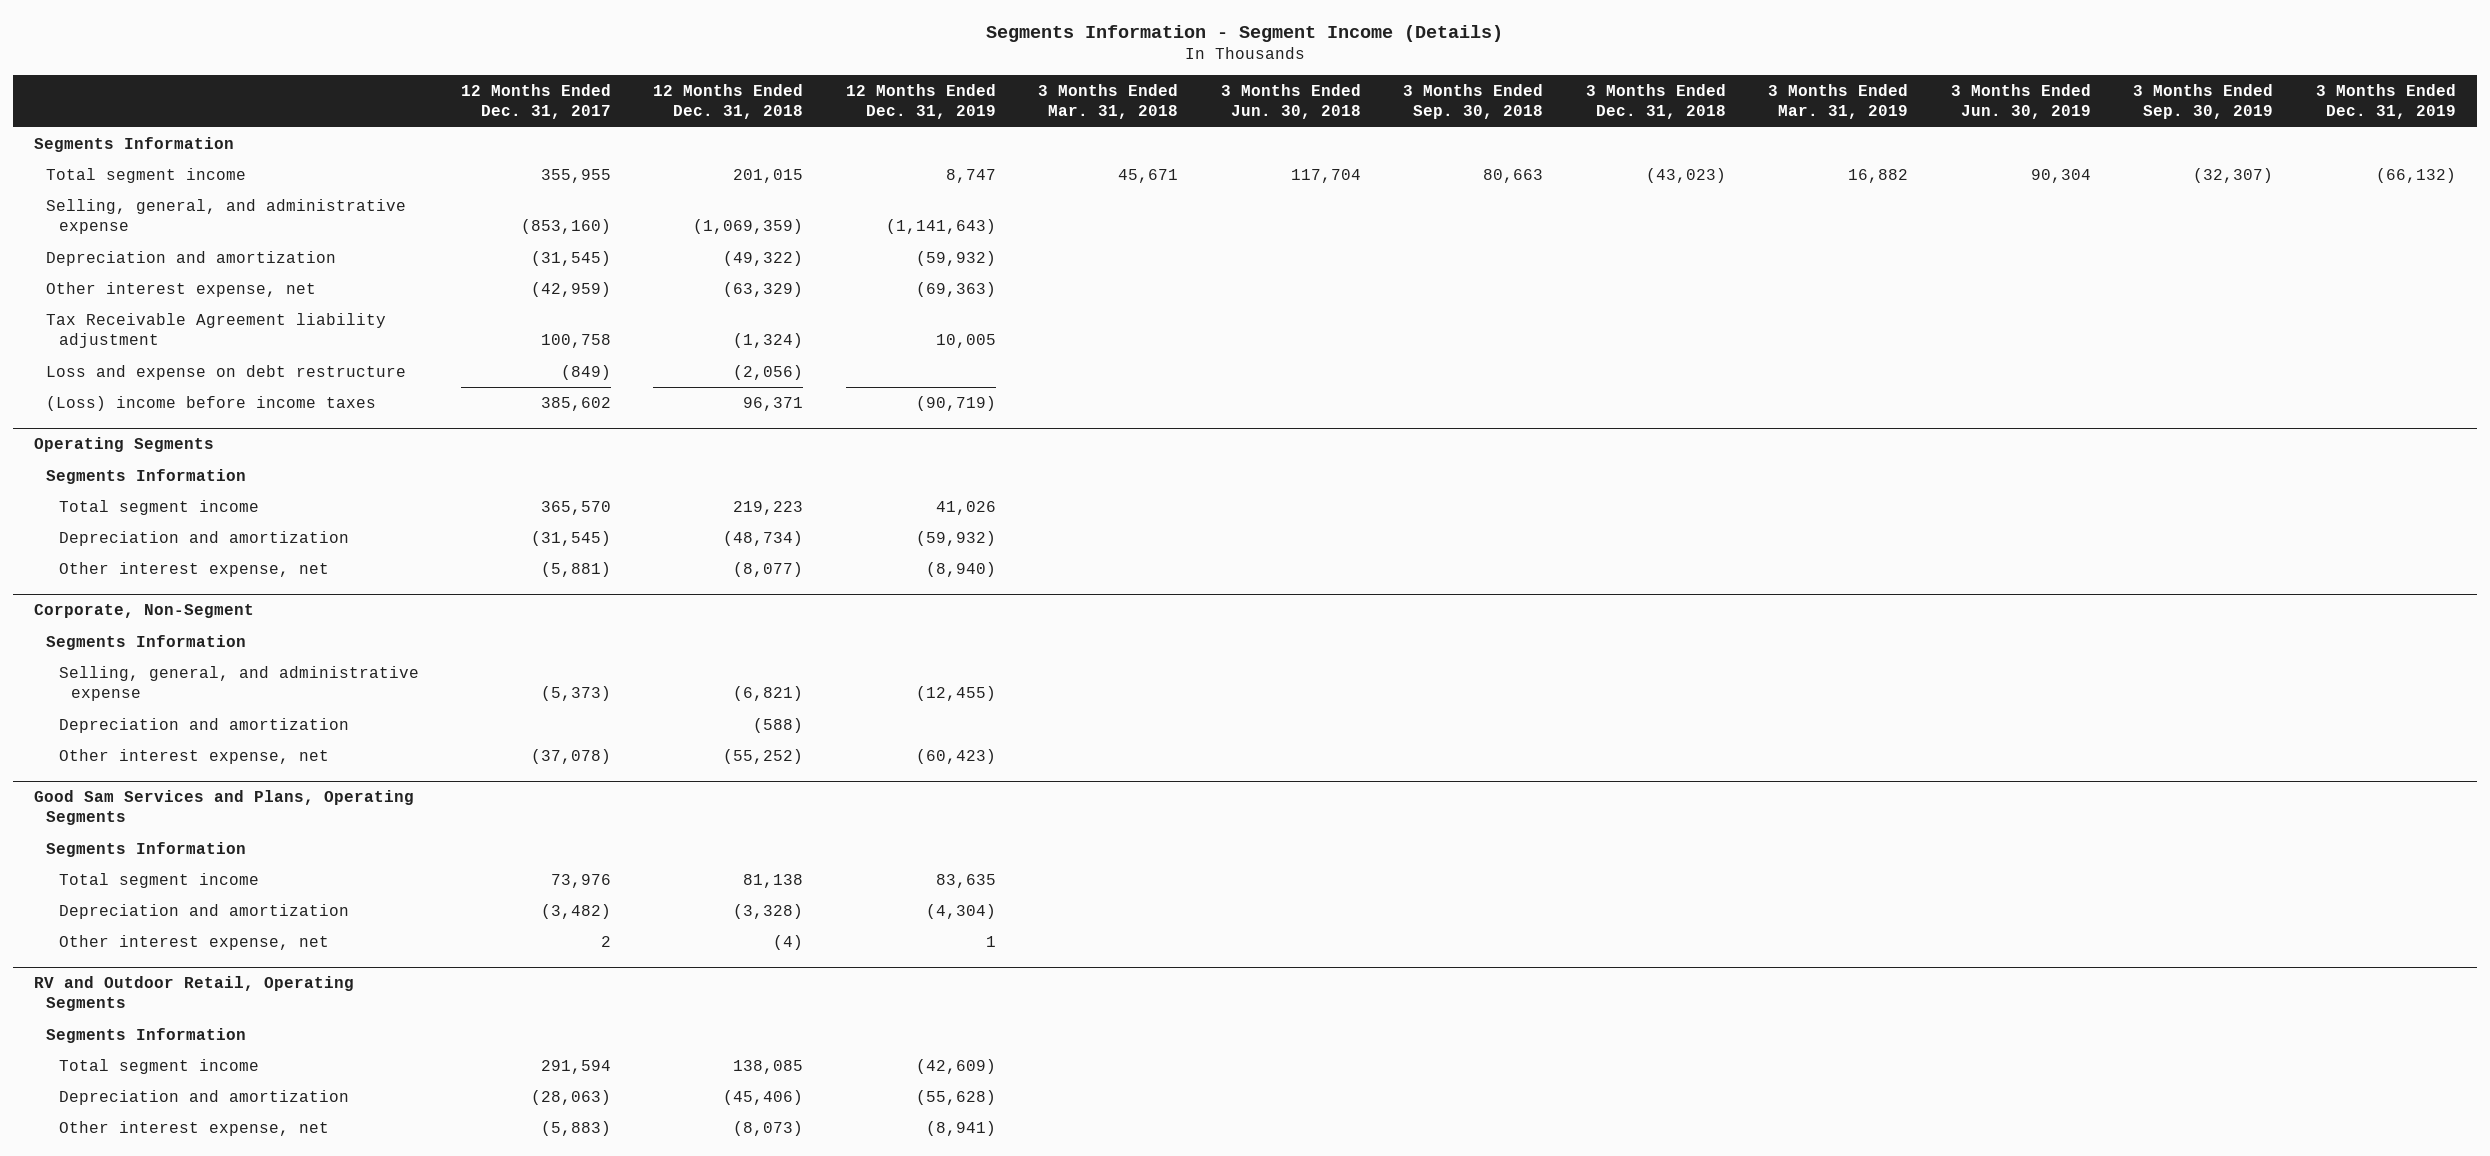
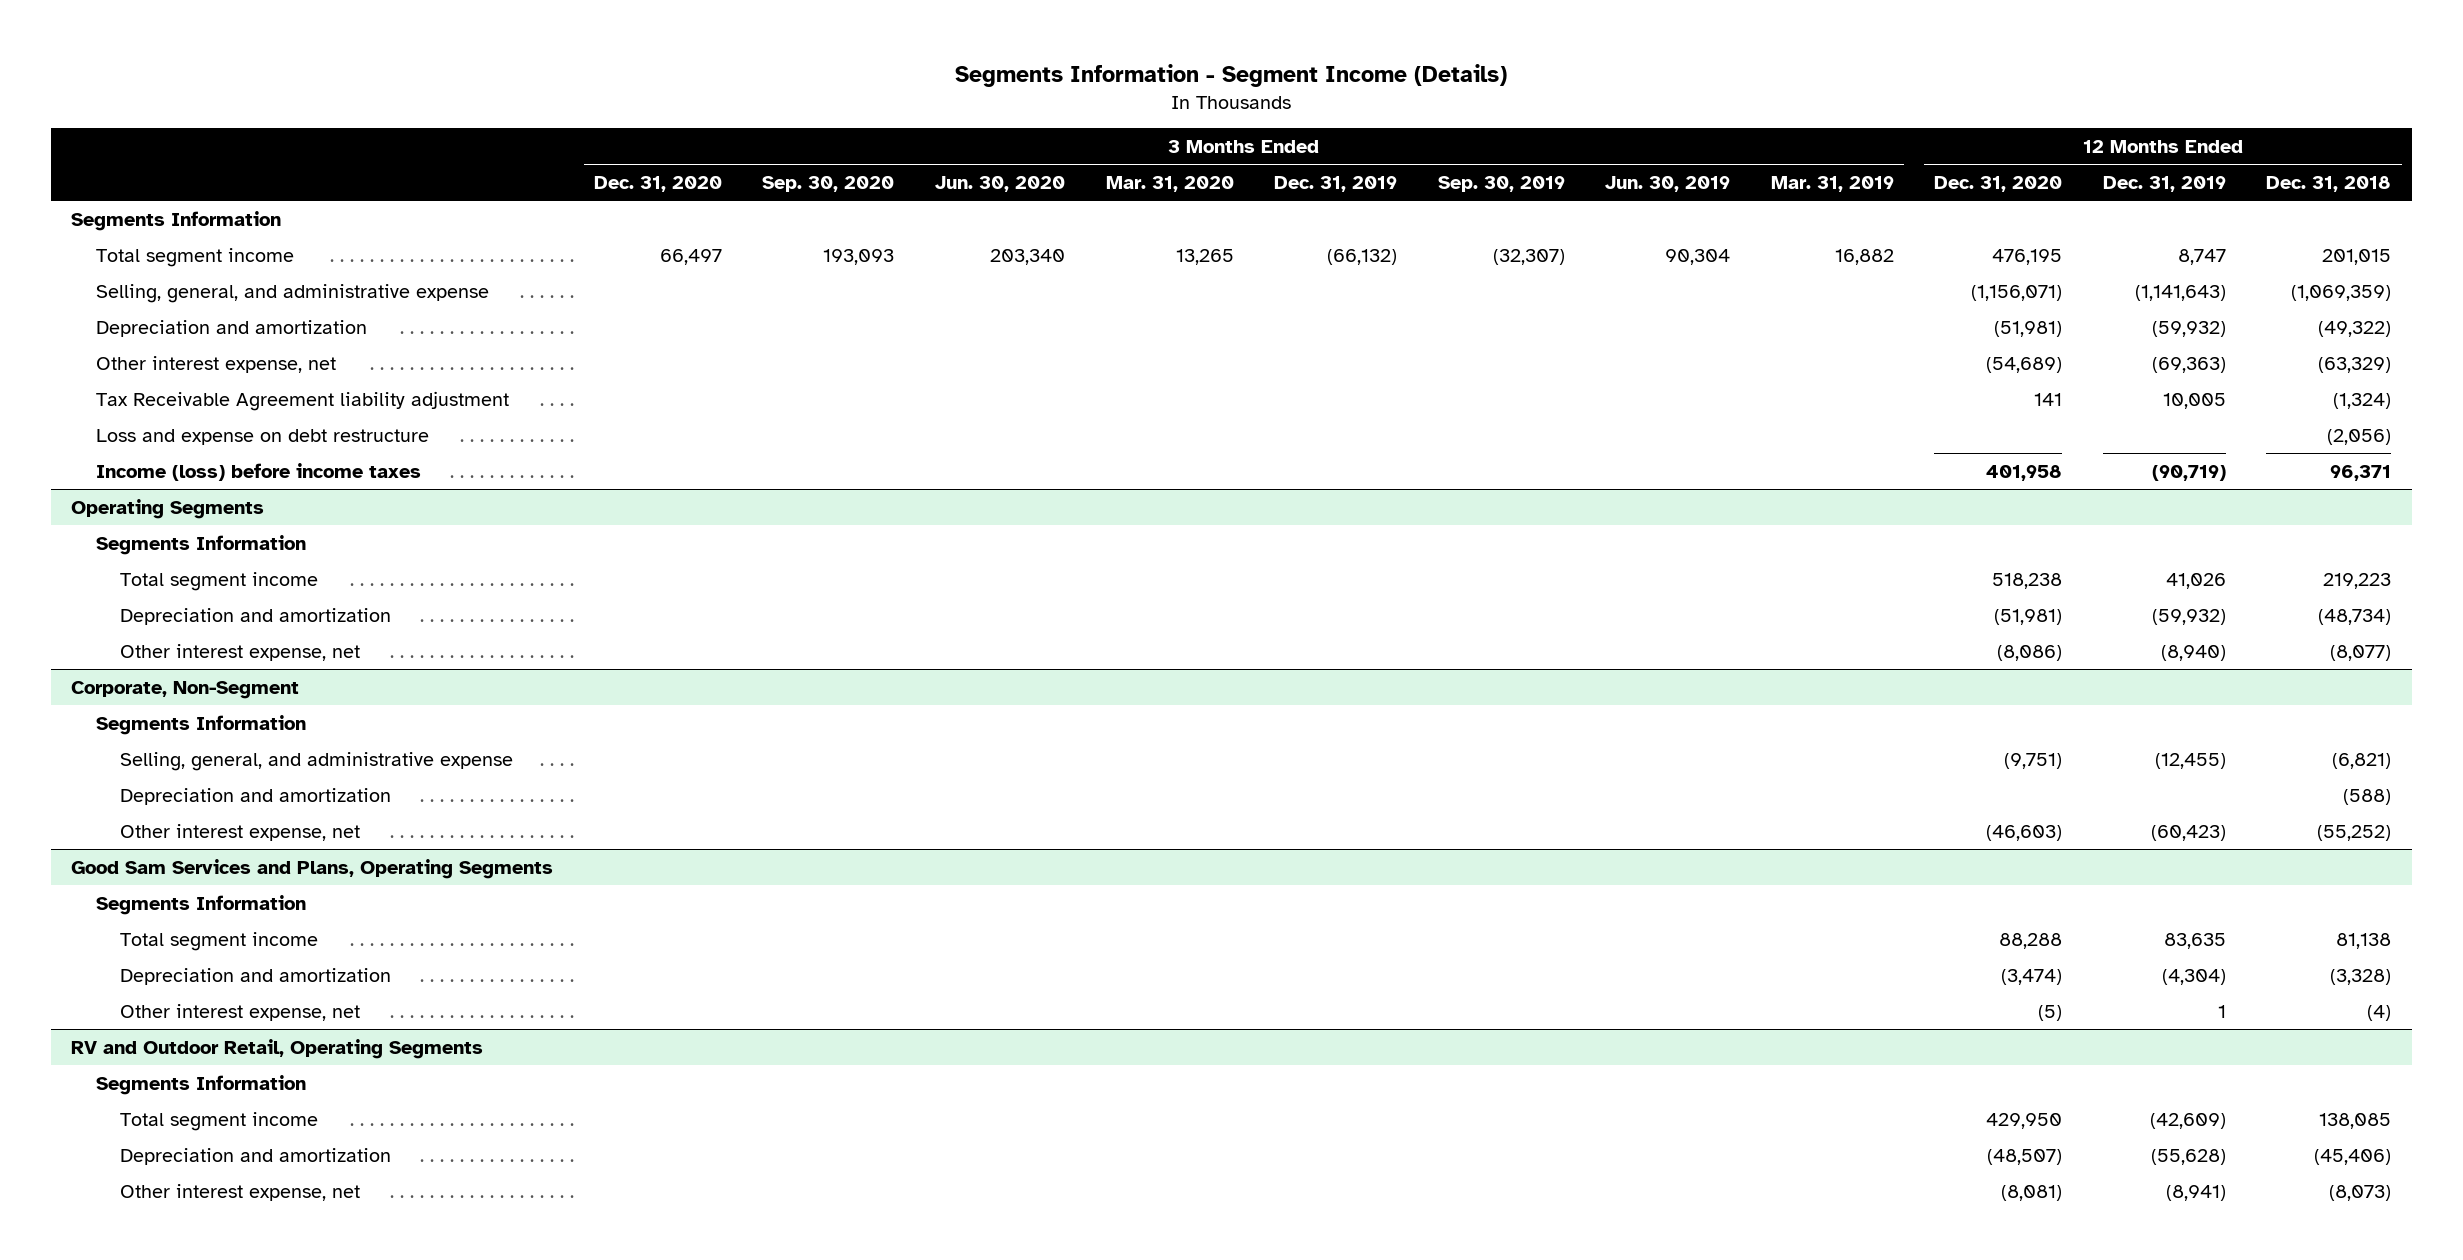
[461,84,612,120] 12 Months Ended Dec. 31, 2017 -> none
[1038,84,1179,120] 3 Months Ended Mar. 31, 2018 -> none
[1220,84,1361,120] 3 Months Ended Jun. 30, 2018 -> none
[1403,84,1544,120] 3 Months Ended Sep. 30, 2018 -> none
[1585,84,1726,120] 3 Months Ended Dec. 31, 2018 -> none
none -> [593,175,722,192] Dec. 31, 2020
none -> [762,175,895,192] Sep. 30, 2020
none -> [934,175,1065,192] Jun. 30, 2020
none -> [1105,175,1234,192] Mar. 31, 2020
none -> [1934,175,2063,192] Dec. 31, 2020
[46,395,377,411] (Loss) income before income taxes -> [95,462,421,481] Income (loss) before income taxes

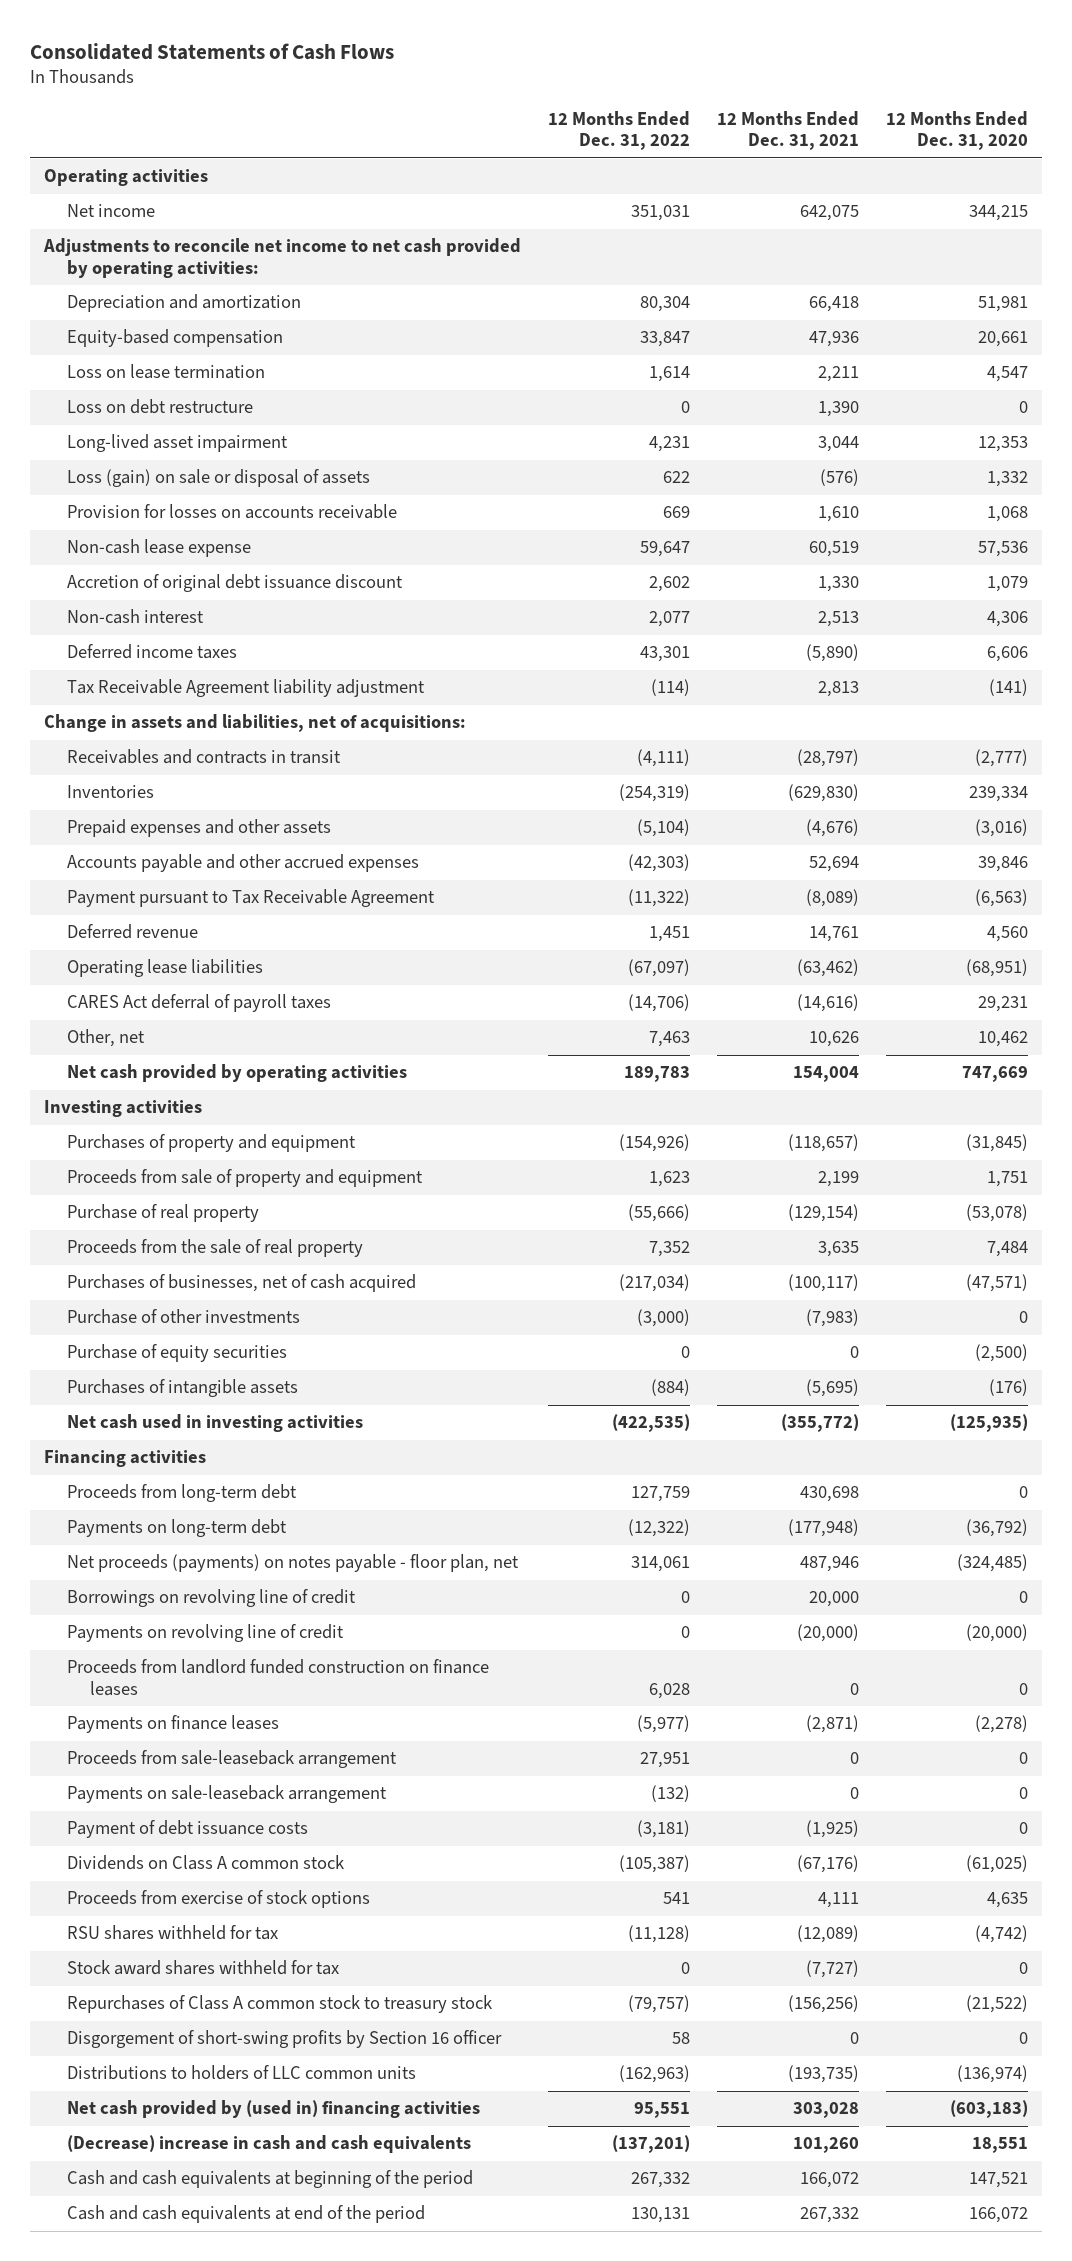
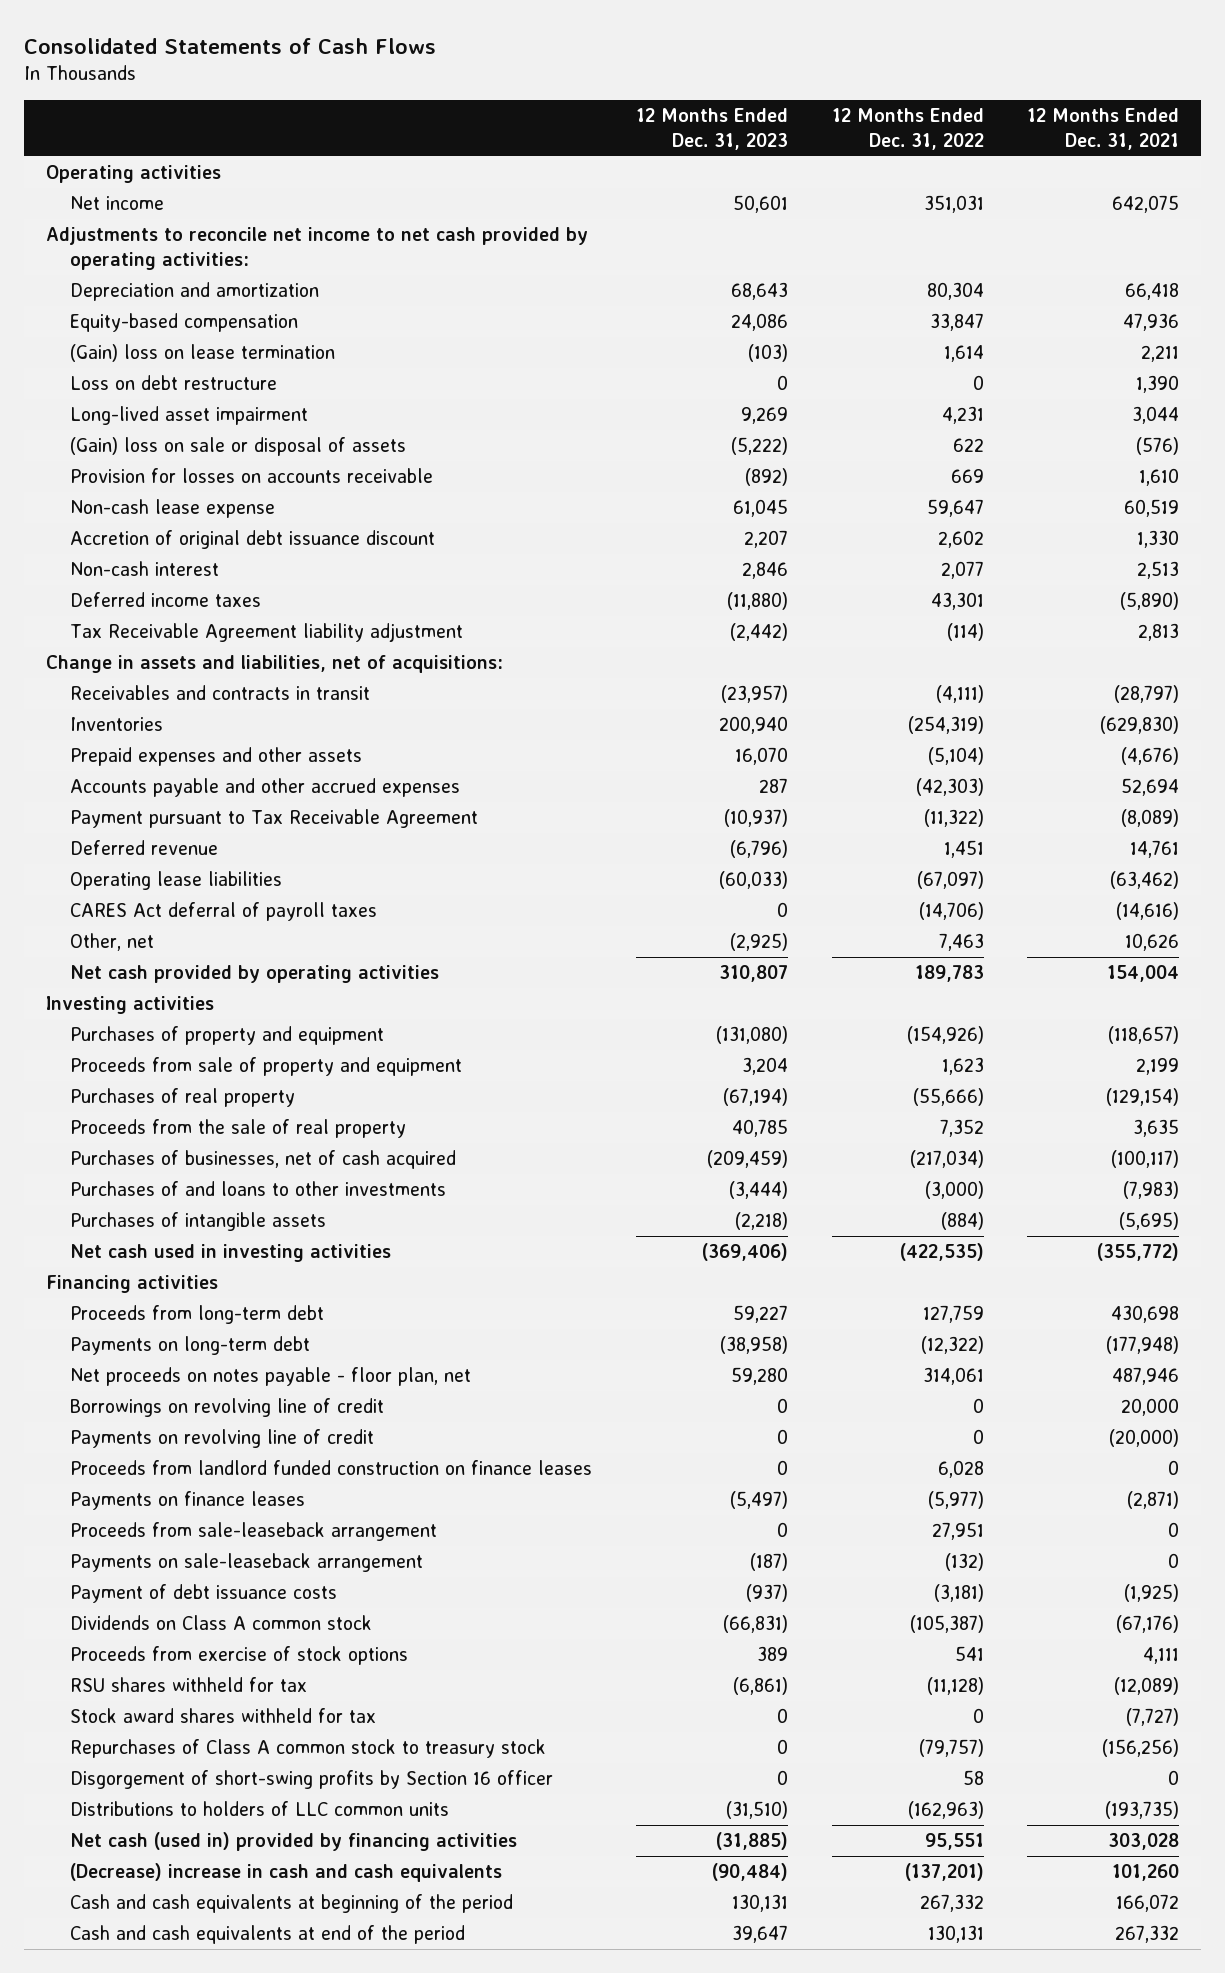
[886,111,1029,151] 12 Months Ended Dec. 31, 2020 -> none
none -> [635,107,788,151] 12 Months Ended Dec. 31, 2023
[66,364,265,380] Loss on lease termination -> [70,343,336,362] (Gain) loss on lease termination
[66,469,370,488] Loss (gain) on sale or disposal of assets -> [70,436,407,456] (Gain) loss on sale or disposal of assets
[66,1204,259,1223] Purchase of real property -> [70,1087,296,1107] Purchases of real property
[66,1344,287,1363] Purchase of equity securities -> none
[66,1309,300,1325] Purchase of other investments -> [70,1180,447,1196] Purchases of and loans to other investments
[66,1554,519,1573] Net proceeds (payments) on notes payable - floor plan, net -> [70,1366,472,1386] Net proceeds on notes payable - floor plan, net
[66,2100,480,2119] Net cash provided by (used in) financing activities -> [70,1831,518,1851] Net cash (used in) provided by financing activities

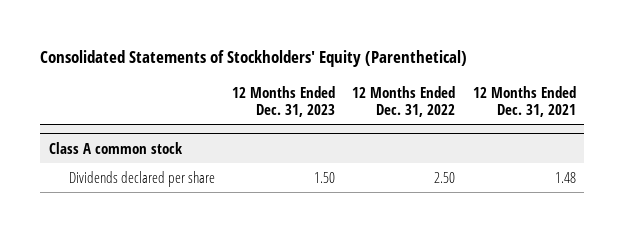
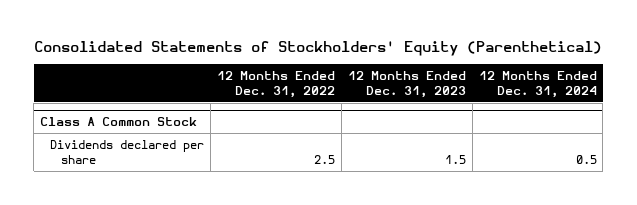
[472,85,576,118] 12 Months Ended Dec. 31, 2021 -> none
none -> [478,71,597,98] 12 Months Ended Dec. 31, 2024
[48,141,183,154] Class A common stock -> [39,117,197,127] Class A Common Stock
[314,171,336,183] 1.50 -> [444,154,466,164] 1.5
[434,171,456,183] 2.50 -> [314,154,336,164] 2.5

